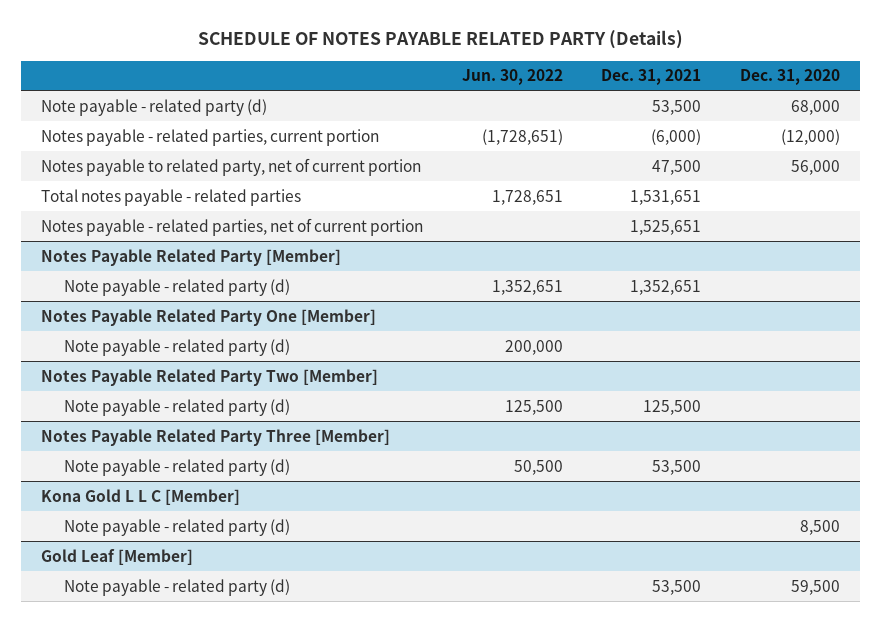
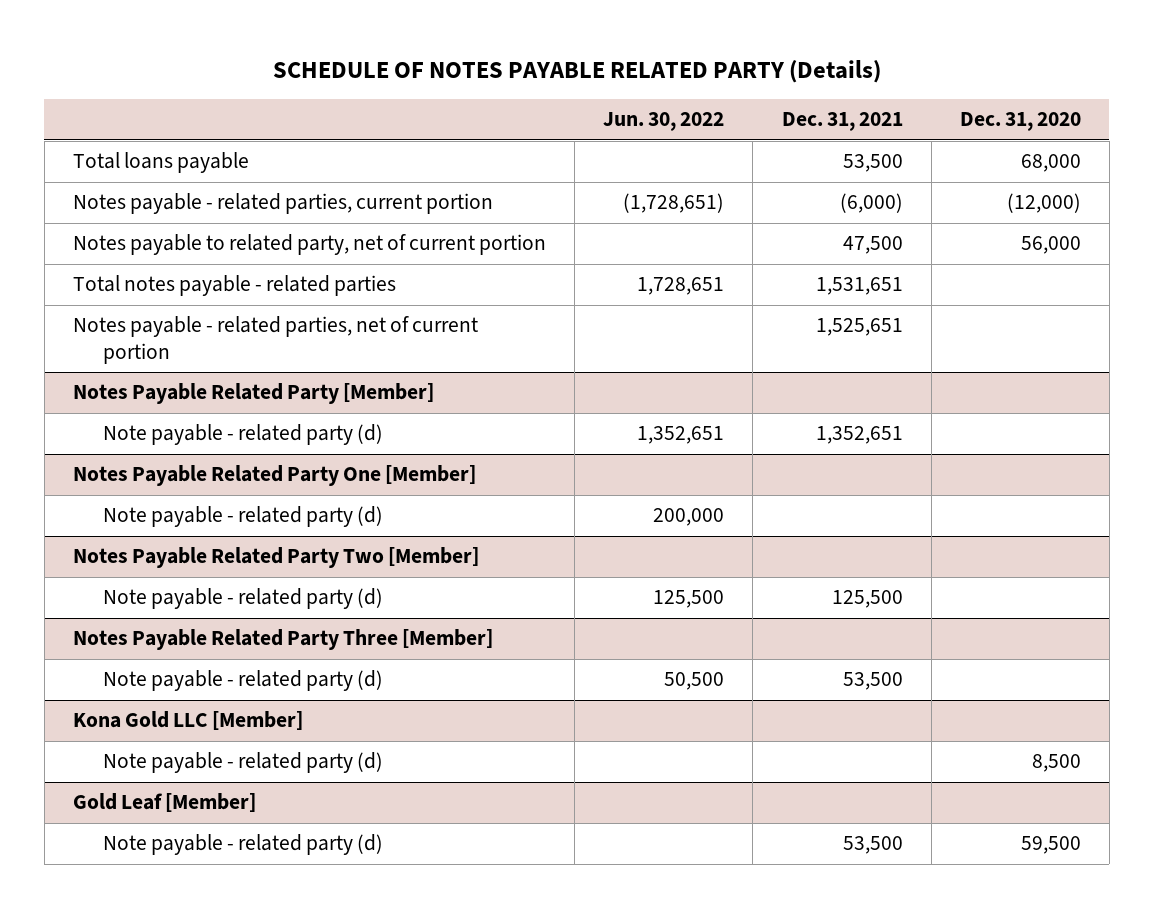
[40,98,267,116] Note payable - related party (d) -> [73,152,250,174] Total loans payable
[40,488,240,505] Kona Gold L L C [Member] -> [73,711,304,731] Kona Gold LLC [Member]

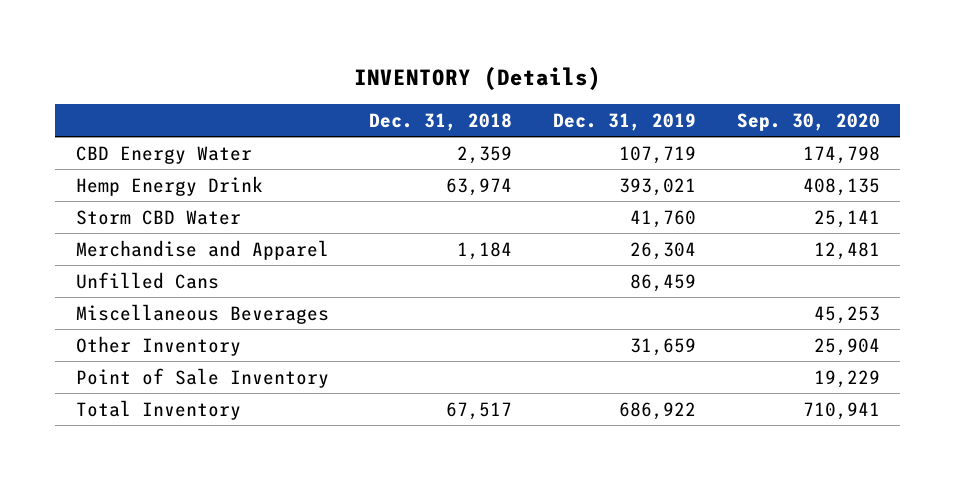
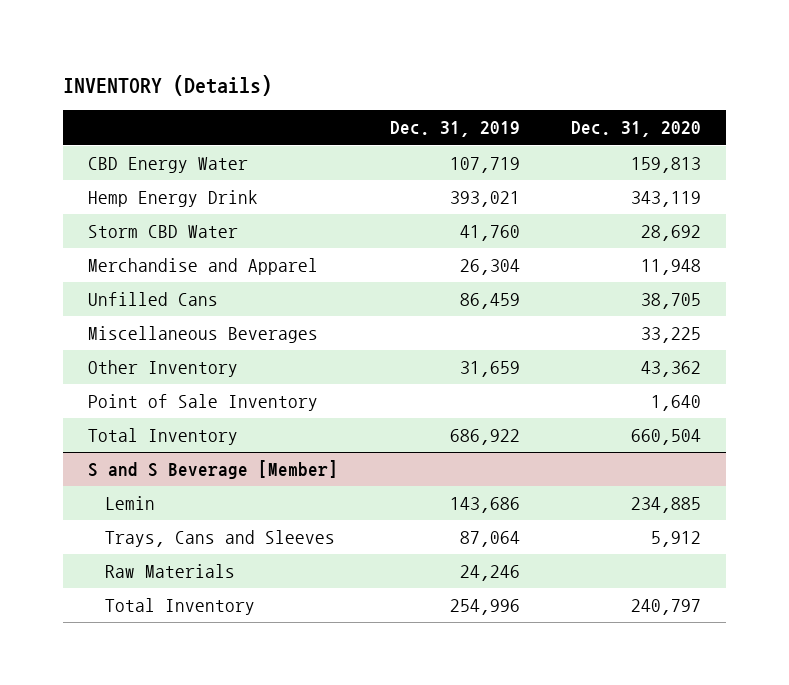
[369,112,513,131] Dec. 31, 2018 -> none
[736,112,880,131] Sep. 30, 2020 -> none
none -> [570,121,701,138] Dec. 31, 2020
none -> [88,460,339,480] S and S Beverage [Member]
none -> [105,496,156,511] Lemin
none -> [105,530,336,548] Trays, Cans and Sleeves
none -> [105,564,236,579] Raw Materials
none -> [105,598,256,616] Total Inventory

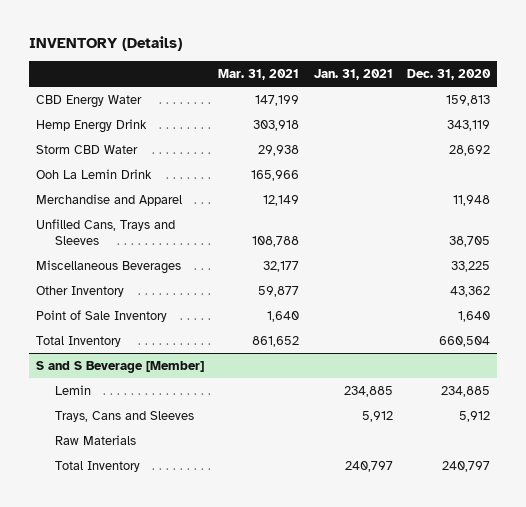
[389,121,520,138] Dec. 31, 2019 -> none
none -> [218,68,300,80] Mar. 31, 2021
none -> [313,68,393,80] Jan. 31, 2021
none -> [35,168,152,179] Ooh La Lemin Drink
[88,292,219,307] Unfilled Cans -> [35,218,175,245] Unfilled Cans, Trays and Sleeves

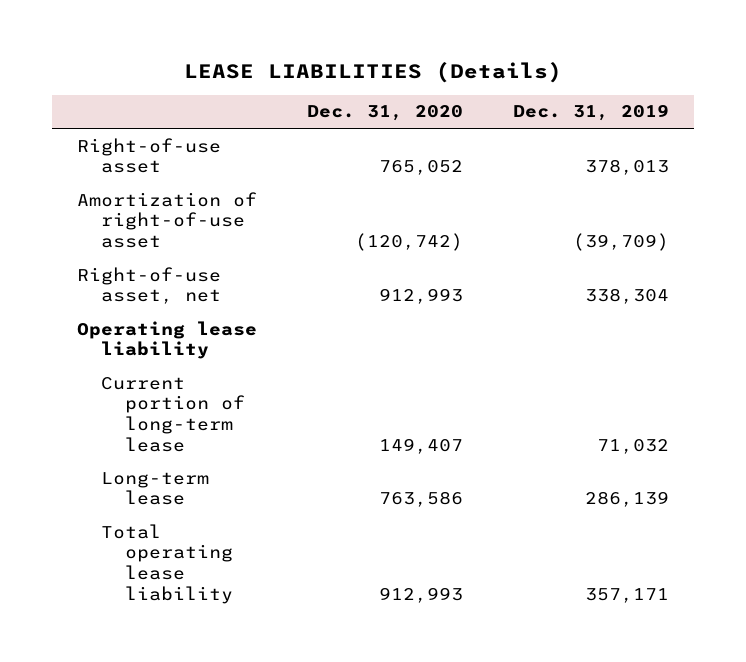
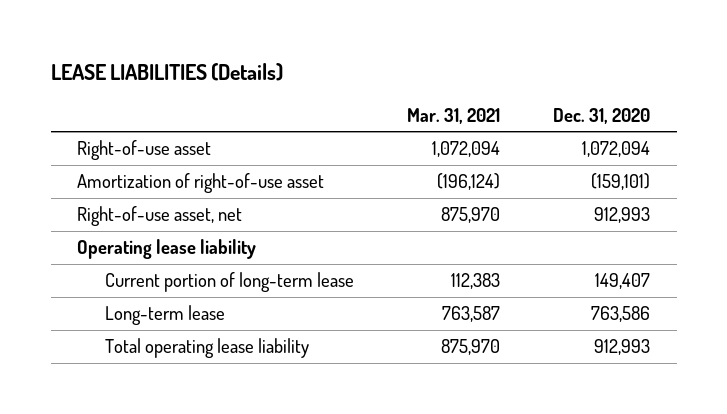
[512,104,669,122] Dec. 31, 2019 -> none
none -> [406,107,500,124] Mar. 31, 2021
[378,160,463,176] 765,052 -> [582,141,651,158] 1,072,094
[354,232,463,251] (120,742) -> [591,173,651,191] (159,101)

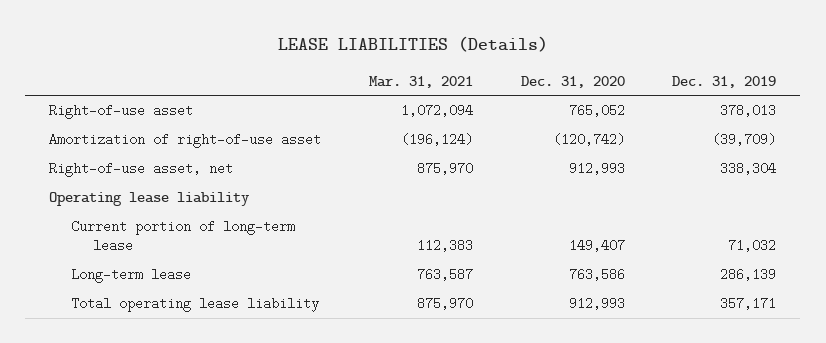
none -> [672,75,777,88] Dec. 31, 2019
[582,141,651,158] 1,072,094 -> [568,104,625,118] 765,052
[591,173,651,191] (159,101) -> [552,133,625,147] (120,742)

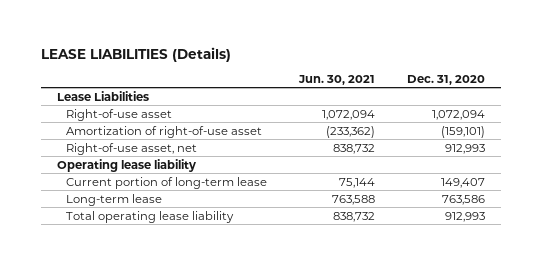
[368,75,473,88] Mar. 31, 2021 -> none
[672,75,777,88] Dec. 31, 2019 -> none
none -> [297,74,375,85] Jun. 30, 2021
none -> [56,90,149,101] Lease Liabilities
[568,104,625,118] 765,052 -> [431,109,485,120] 1,072,094
[552,133,625,147] (120,742) -> [440,125,485,138] (159,101)

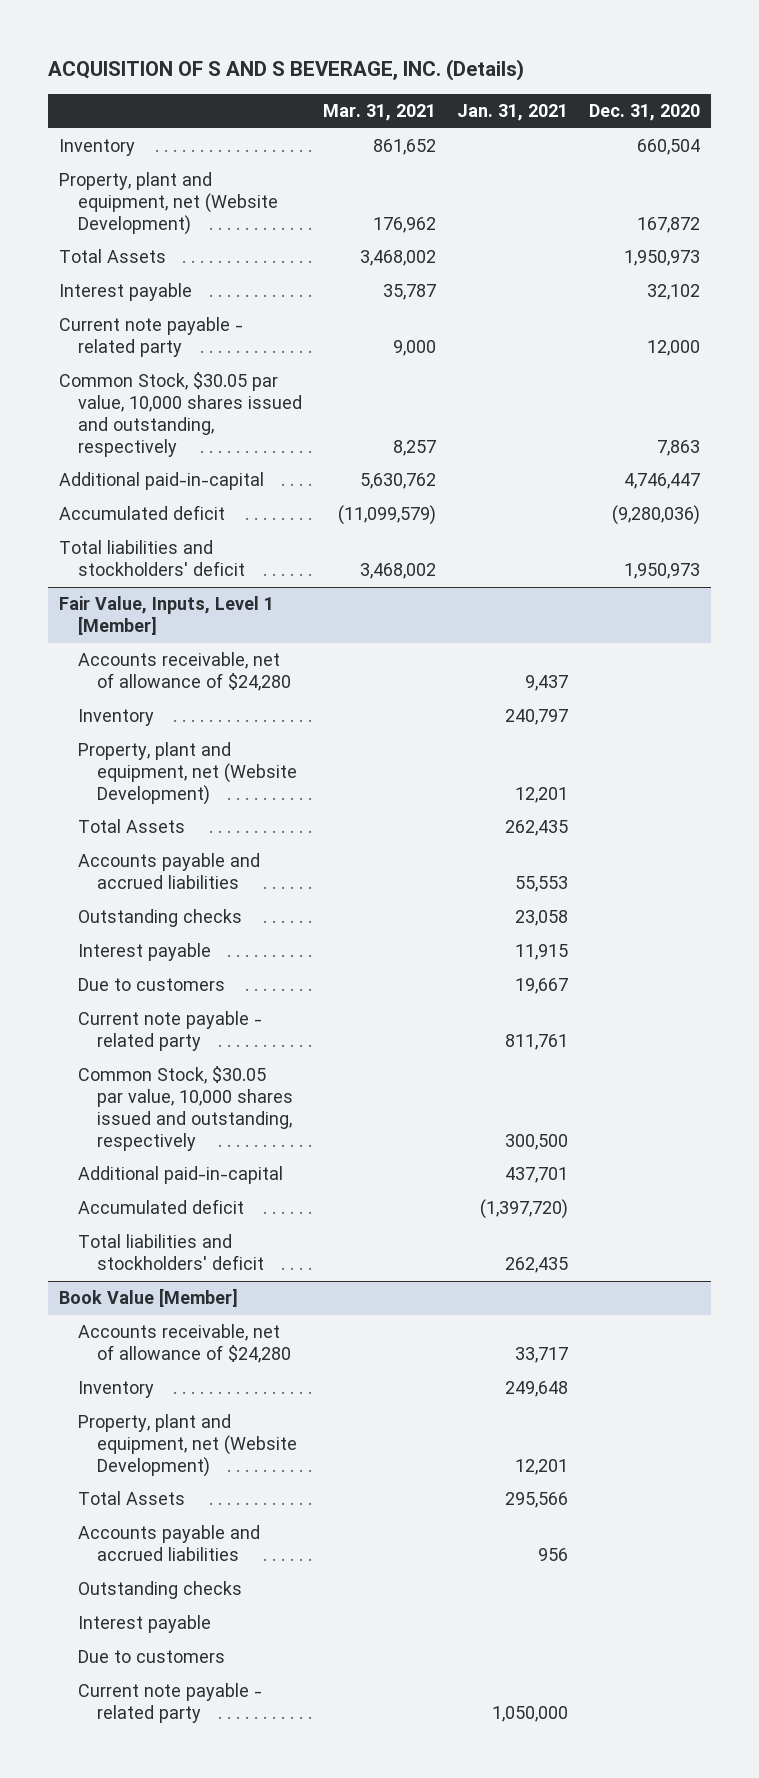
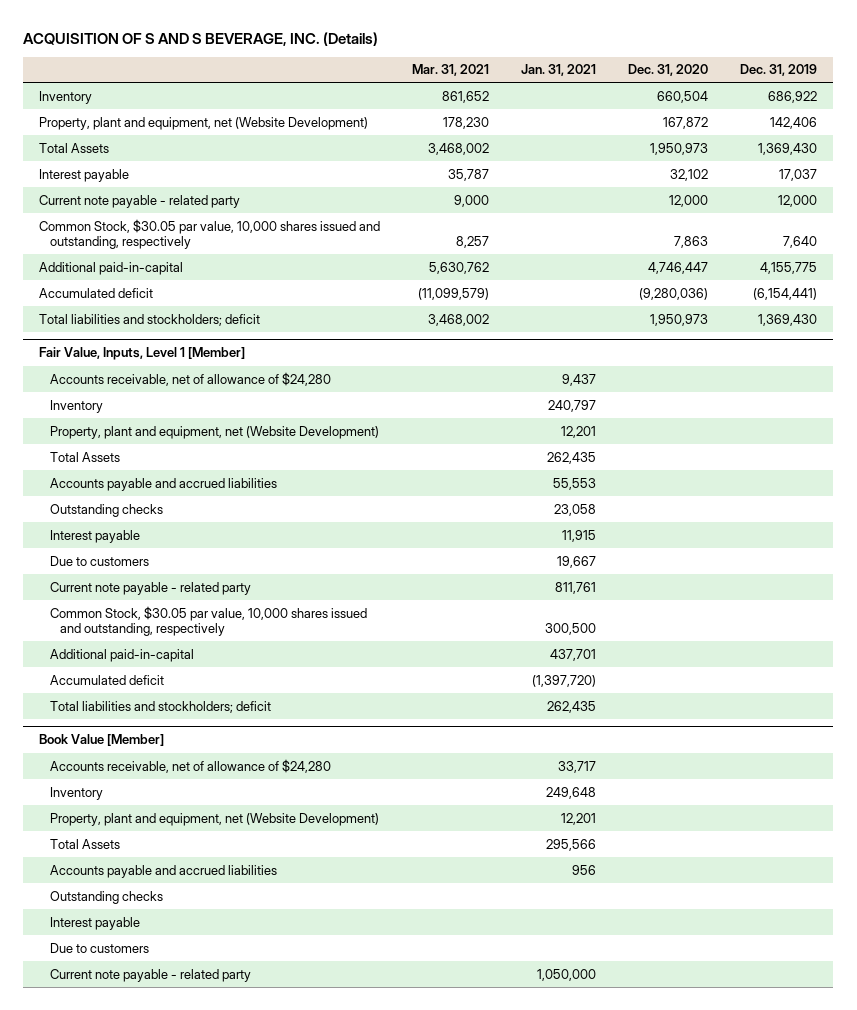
none -> [740,64,818,77] Dec. 31, 2019
[372,216,436,233] 176,962 -> [443,116,490,129] 178,230
[58,540,245,577] Total liabilities and stockholders' deficit -> [39,313,261,326] Total liabilities and stockholders; deficit
[77,1234,264,1271] Total liabilities and stockholders' deficit -> [49,700,271,713] Total liabilities and stockholders; deficit

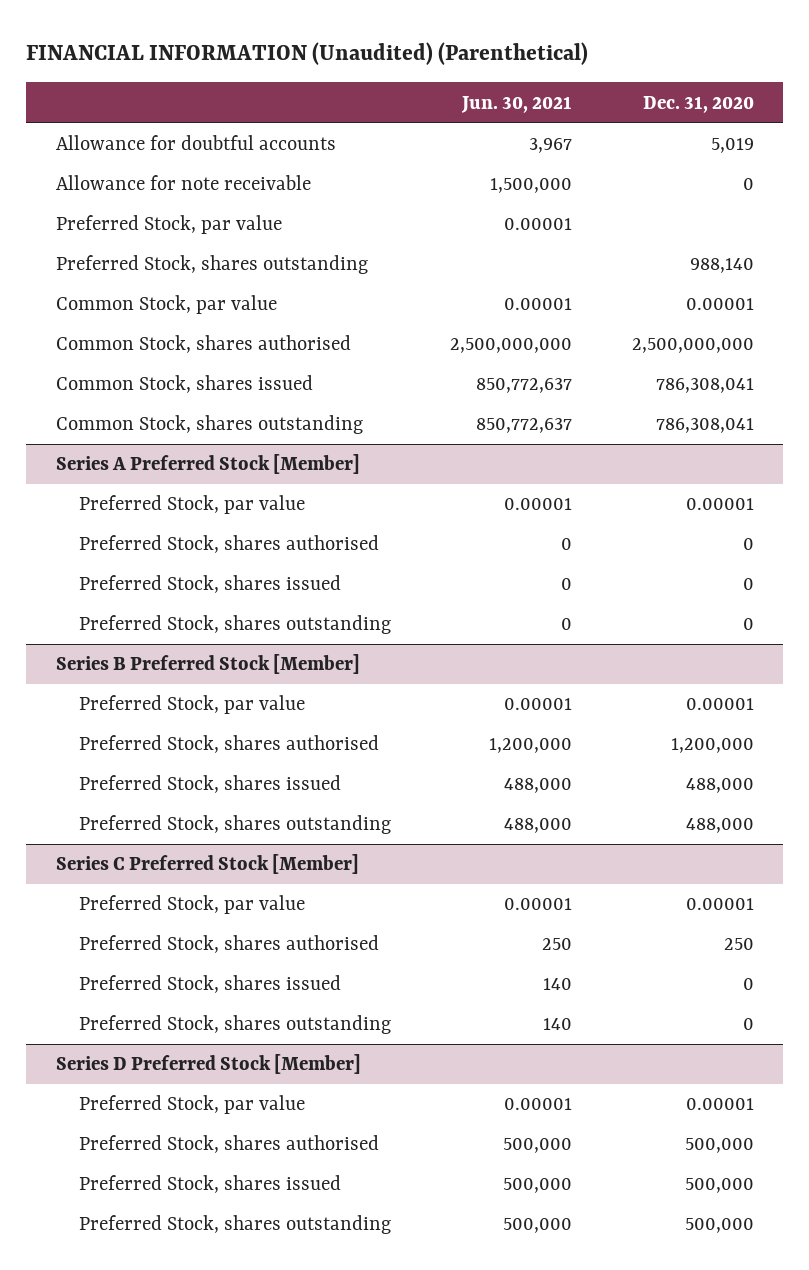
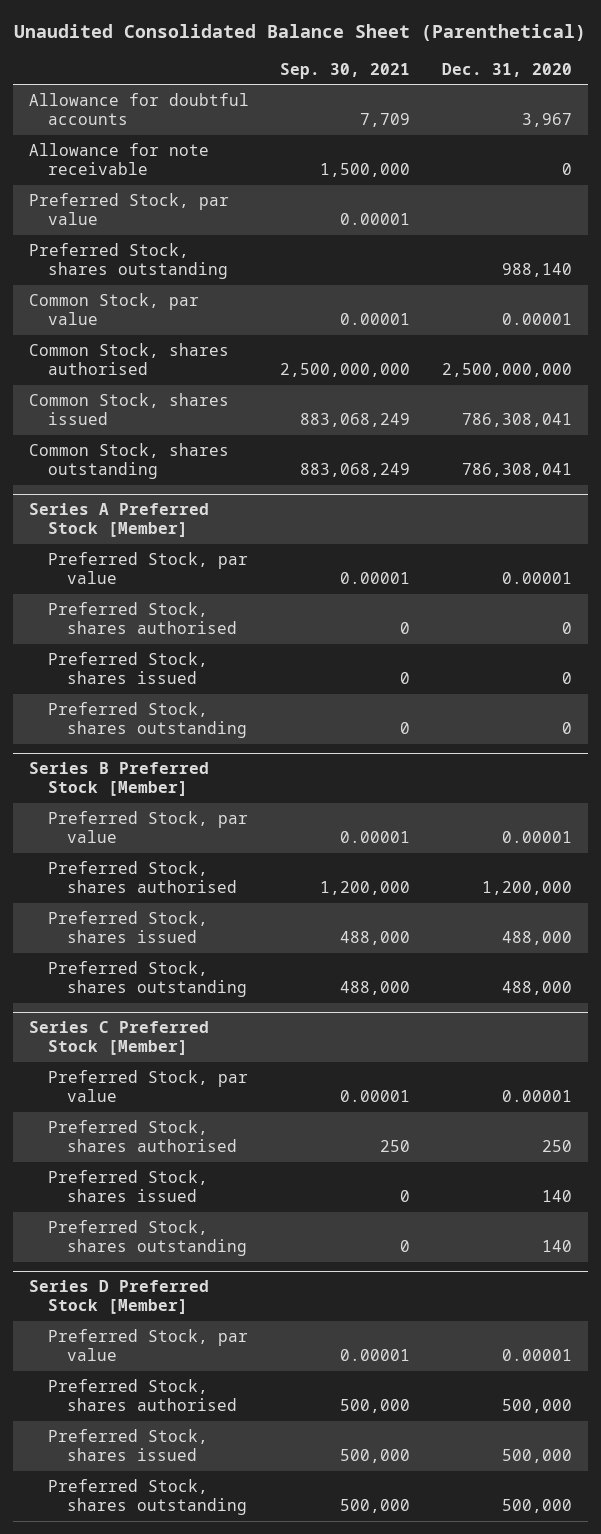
[26,42,589,66] FINANCIAL INFORMATION (Unaudited) (Parenthetical) -> [14,23,587,41] Unaudited Consolidated Balance Sheet (Parenthetical)
[461,95,573,113] Jun. 30, 2021 -> none
none -> [280,62,411,79] Sep. 30, 2021
[710,138,754,154] 5,019 -> [521,112,572,127] 3,967
[742,978,754,991] 0 -> [541,1189,572,1202] 140
[742,1018,754,1031] 0 -> [541,1239,572,1252] 140

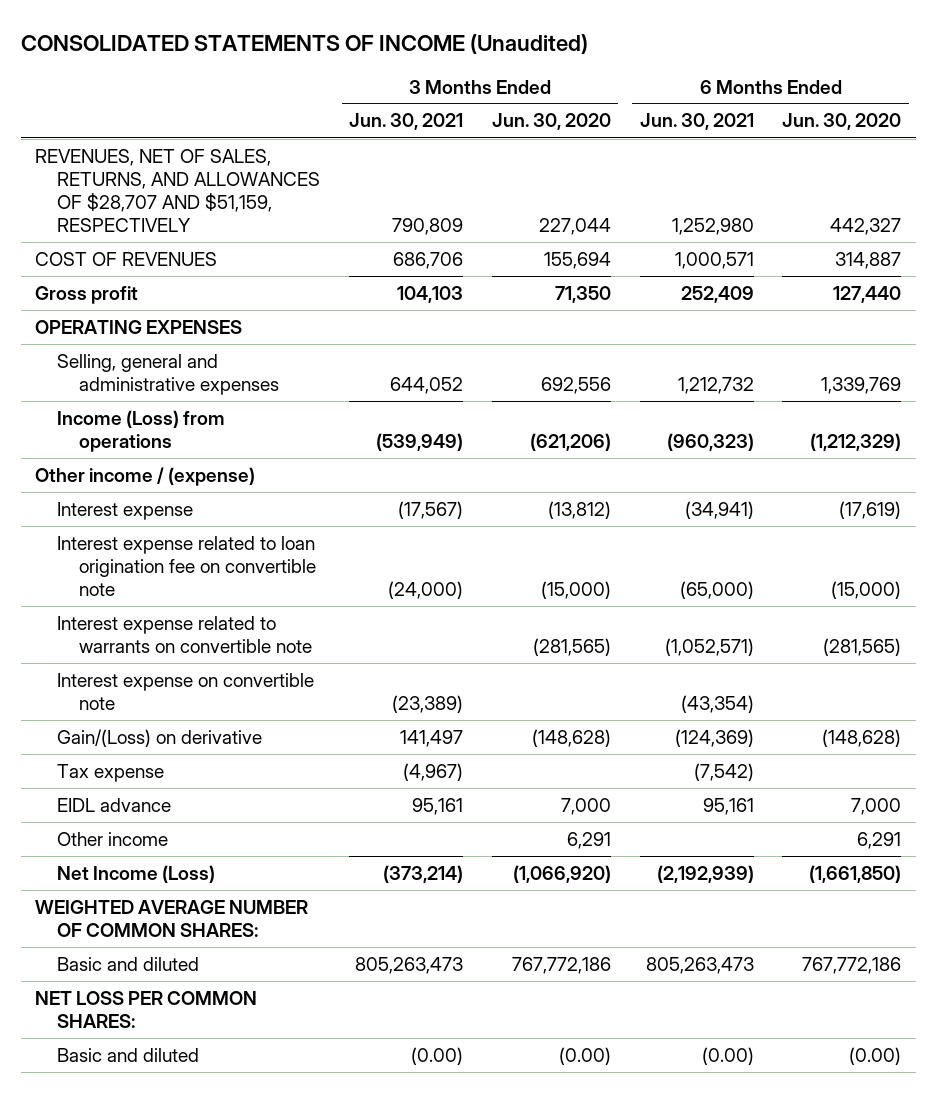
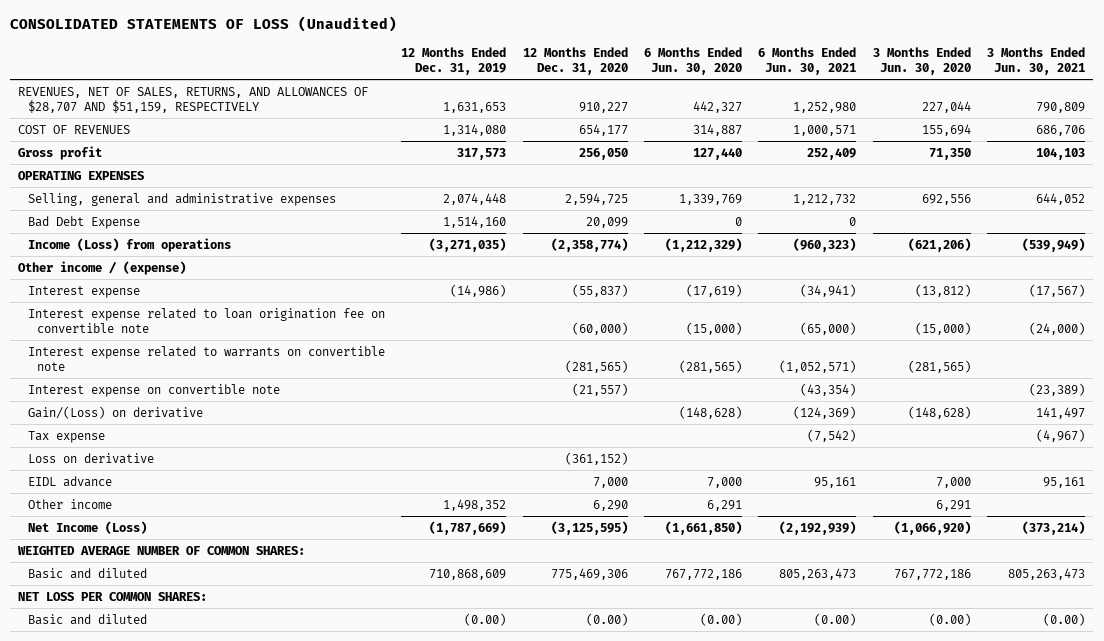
[21,33,589,54] CONSOLIDATED STATEMENTS OF INCOME (Unaudited) -> [10,15,398,32] CONSOLIDATED STATEMENTS OF LOSS (Unaudited)
none -> [401,46,507,75] 12 Months Ended Dec. 31, 2019
none -> [522,46,628,75] 12 Months Ended Dec. 31, 2020
none -> [27,215,140,229] Bad Debt Expense
none -> [27,452,154,464] Loss on derivative

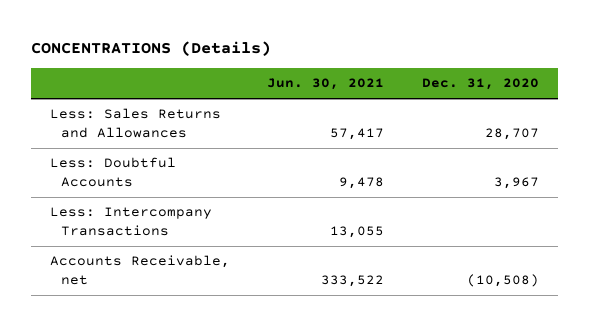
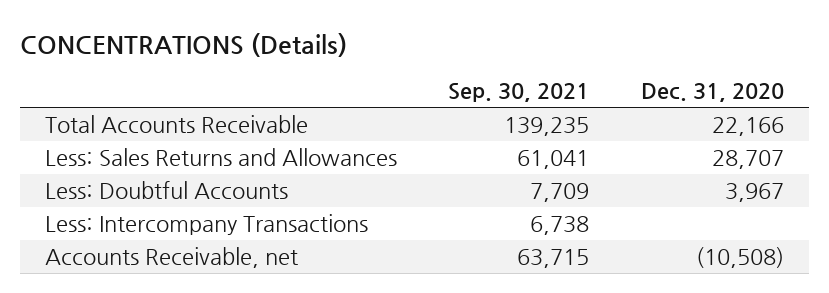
[267,78,385,91] Jun. 30, 2021 -> none
none -> [448,82,590,102] Sep. 30, 2021
none -> [45,115,309,134] Total Accounts Receivable

